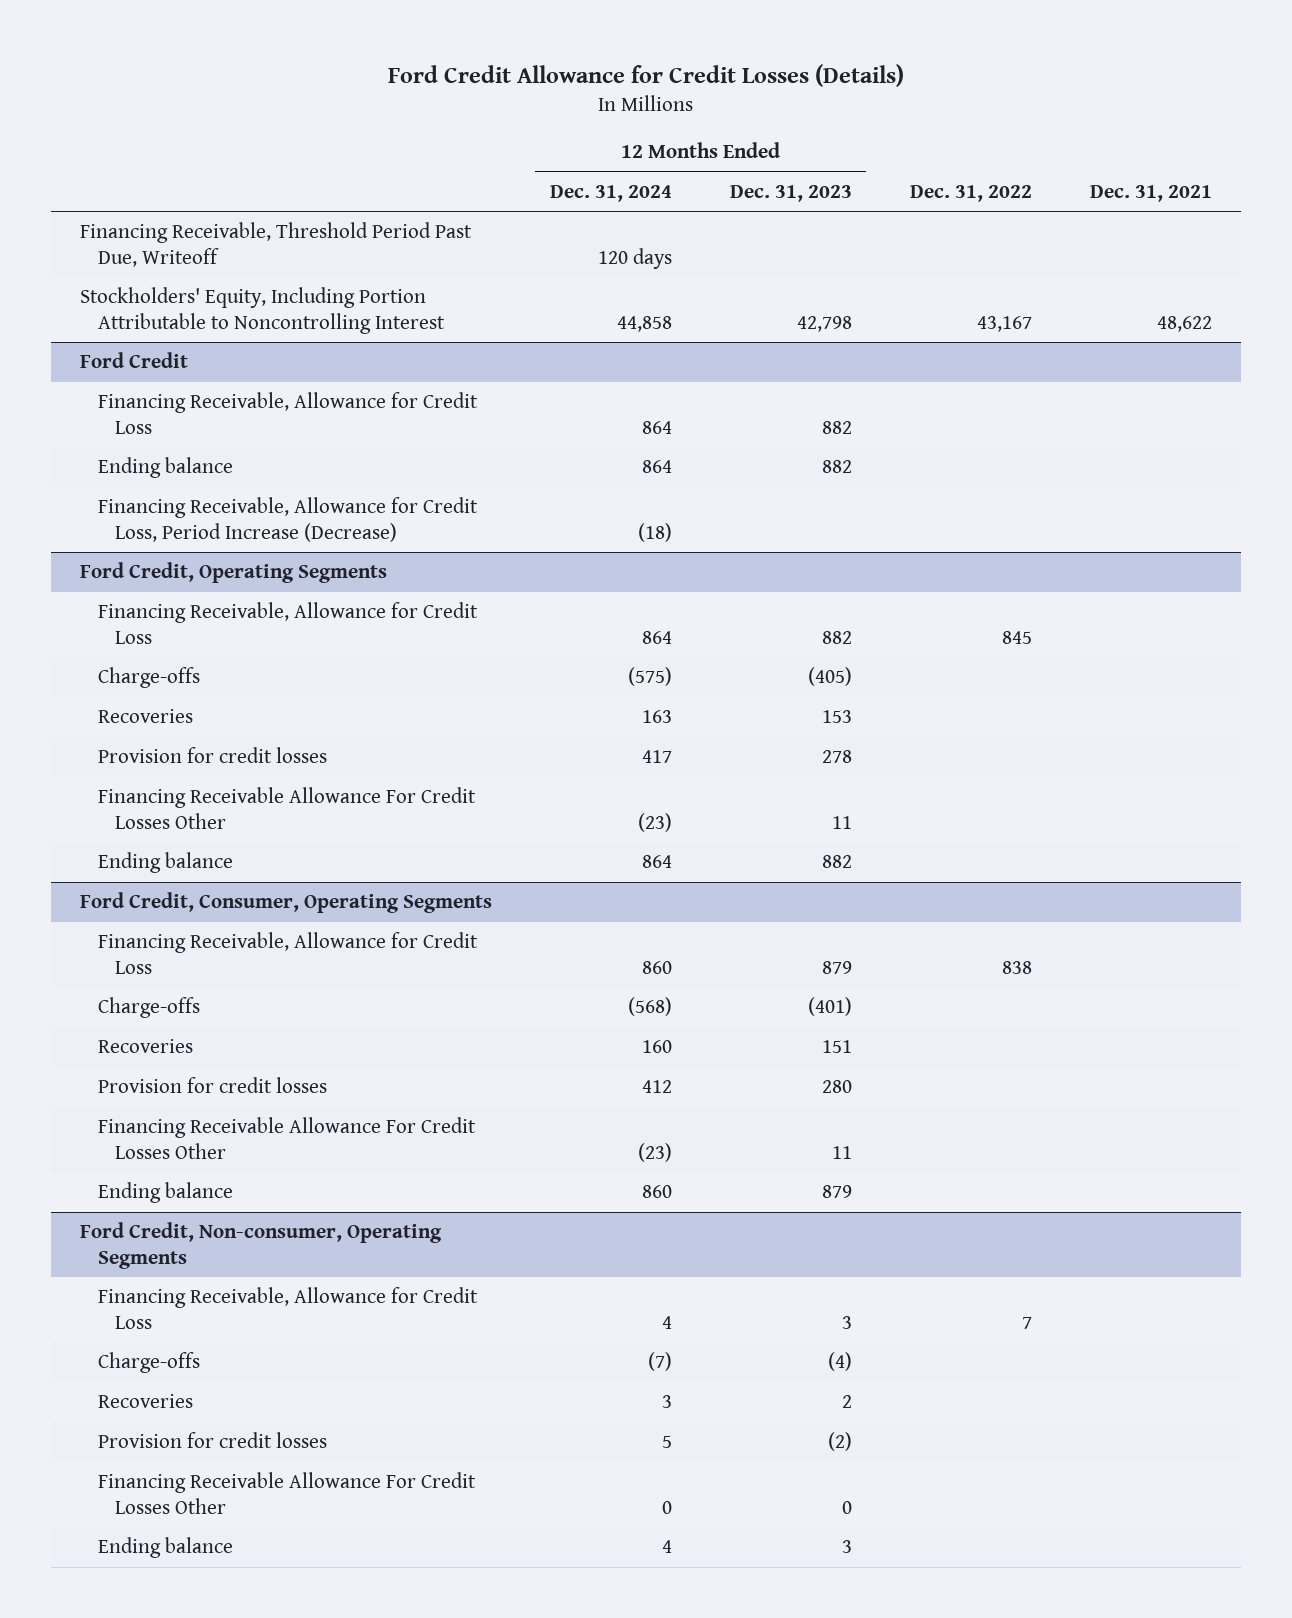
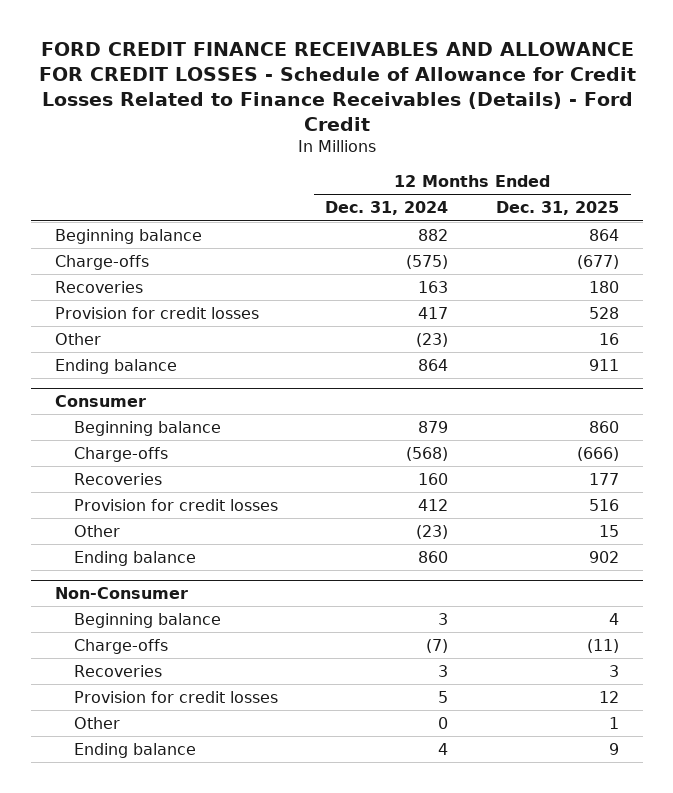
[387,64,904,88] Ford Credit Allowance for Credit Losses (Details) -> [38,41,636,131] FORD CREDIT FINANCE RECEIVABLES AND ALLOWANCE FOR CREDIT LOSSES - Schedule of Allowance for Credit Losses Related to Finance Receivables (Details) - Ford Credit
[729,184,852,202] Dec. 31, 2023 -> none
[909,184,1032,202] Dec. 31, 2022 -> none
[1089,184,1212,202] Dec. 31, 2021 -> none
none -> [495,201,619,216] Dec. 31, 2025
[79,222,472,267] Financing Receivable, Threshold Period Past Due, Writeoff -> none
[79,287,445,334] Stockholders' Equity, Including Portion Attributable to Noncontrolling Interest -> none
[79,352,188,369] Ford Credit -> none
[97,392,478,434] Financing Receivable, Allowance for Credit Loss -> none
[97,457,233,479] Ending balance -> none
[97,497,478,542] Financing Receivable, Allowance for Credit Loss, Period Increase (Decrease) -> none
[79,562,387,584] Ford Credit, Operating Segments -> none
[97,602,478,644] Financing Receivable, Allowance for Credit Loss -> none
none -> [54,228,202,244] Beginning balance
[97,787,476,829] Financing Receivable Allowance For Credit Losses Other -> [54,332,101,345] Other
[79,892,492,914] Ford Credit, Consumer, Operating Segments -> none
[97,932,478,974] Financing Receivable, Allowance for Credit Loss -> none
none -> [54,394,146,407] Consumer
none -> [74,420,222,436] Beginning balance
[97,1117,476,1159] Financing Receivable Allowance For Credit Losses Other -> [74,524,121,537] Other
[79,1222,442,1269] Ford Credit, Non-consumer, Operating Segments -> none
[97,1287,478,1329] Financing Receivable, Allowance for Credit Loss -> none
none -> [54,586,188,599] Non-Consumer
none -> [74,612,222,628] Beginning balance
[97,1472,476,1514] Financing Receivable Allowance For Credit Losses Other -> [74,716,121,729] Other

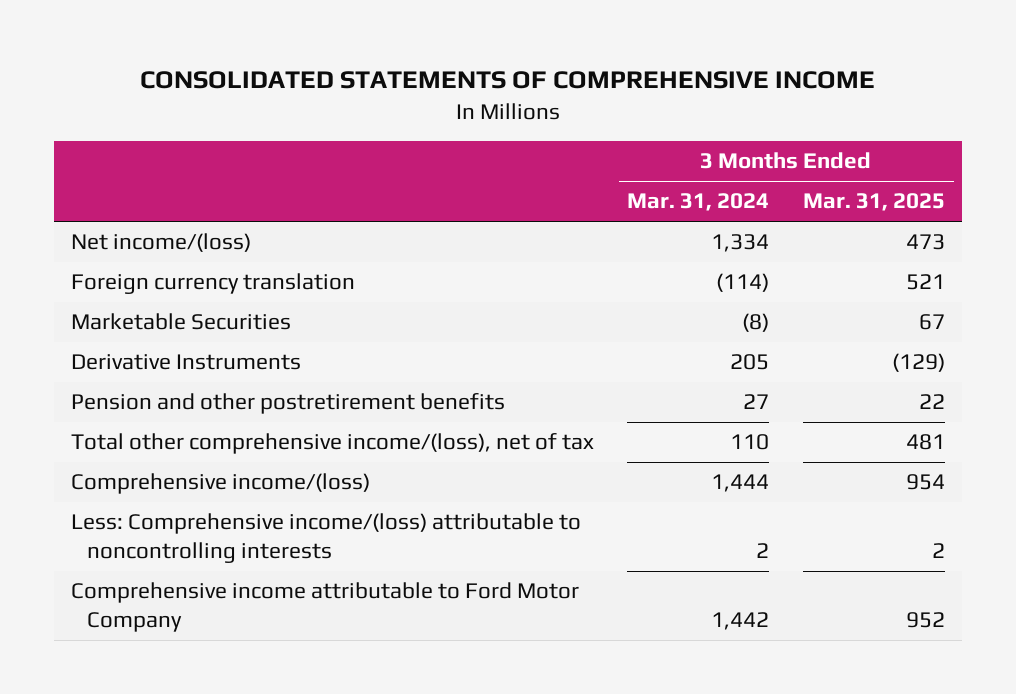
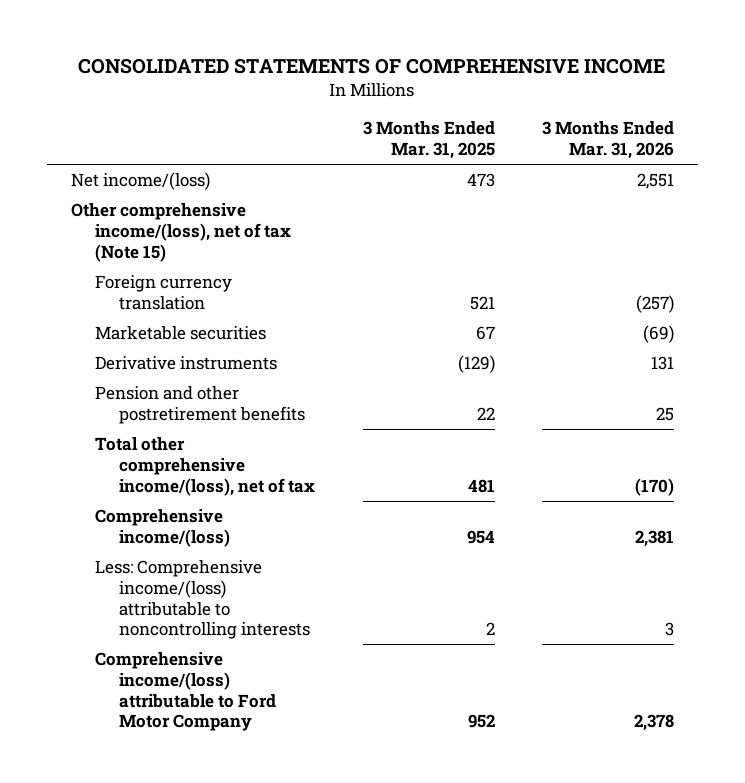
[627,193,770,212] Mar. 31, 2024 -> none
none -> [542,121,675,160] 3 Months Ended Mar. 31, 2026
none -> [70,203,291,262] Other comprehensive income/(loss), net of tax (Note 15)
[70,313,291,331] Marketable Securities -> [94,326,266,341] Marketable securities
[70,354,301,371] Derivative Instruments -> [94,356,277,371] Derivative instruments
[70,582,579,633] Comprehensive income attributable to Ford Motor Company -> [94,652,276,732] Comprehensive income/(loss) attributable to Ford Motor Company

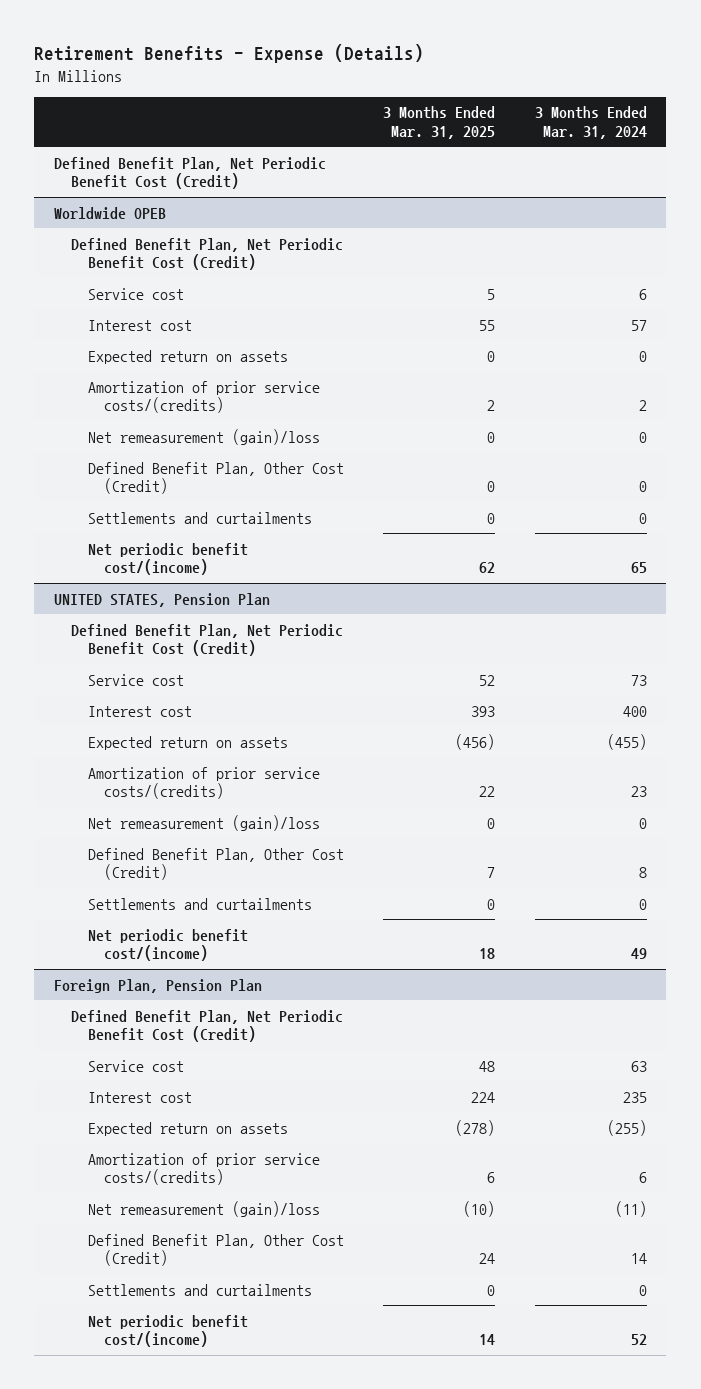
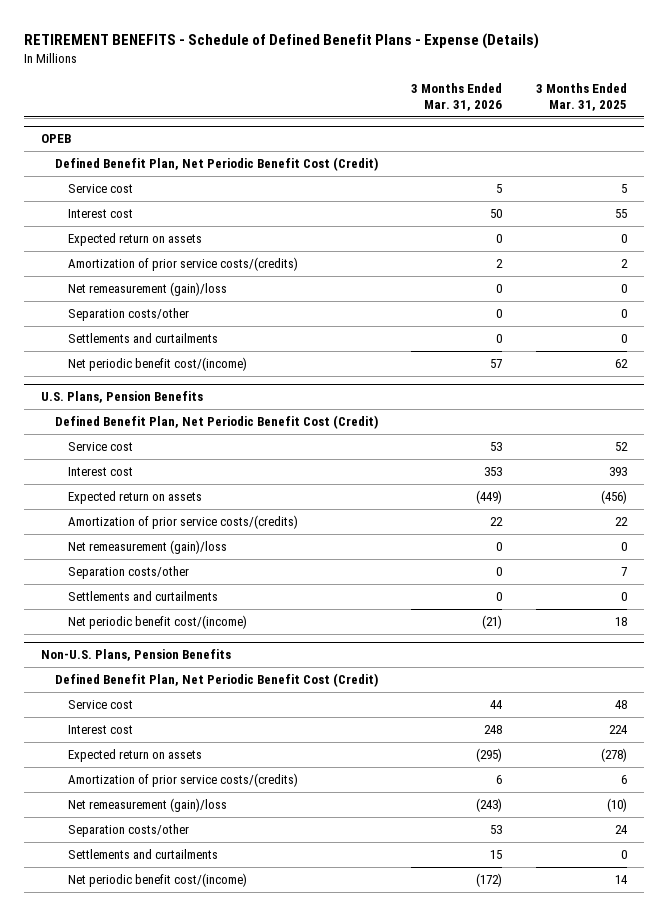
[34,44,425,64] Retirement Benefits - Expense (Details) -> [24,32,540,49] RETIREMENT BENEFITS - Schedule of Defined Benefit Plans - Expense (Details)
[534,106,647,140] 3 Months Ended Mar. 31, 2024 -> none
none -> [411,82,503,112] 3 Months Ended Mar. 31, 2026
[54,156,327,190] Defined Benefit Plan, Net Periodic Benefit Cost (Credit) -> none
[54,206,167,219] Worldwide OPEB -> [41,134,72,144] OPEB
[87,461,344,495] Defined Benefit Plan, Other Cost (Credit) -> [67,307,189,321] Separation costs/other
[54,592,271,607] UNITED STATES, Pension Plan -> none
none -> [41,391,204,404] U.S. Plans, Pension Benefits
[87,847,344,881] Defined Benefit Plan, Other Cost (Credit) -> [67,565,189,579] Separation costs/other
[54,978,263,993] Foreign Plan, Pension Plan -> none
none -> [41,649,232,662] Non-U.S. Plans, Pension Benefits
[87,1233,344,1267] Defined Benefit Plan, Other Cost (Credit) -> [67,823,189,837] Separation costs/other

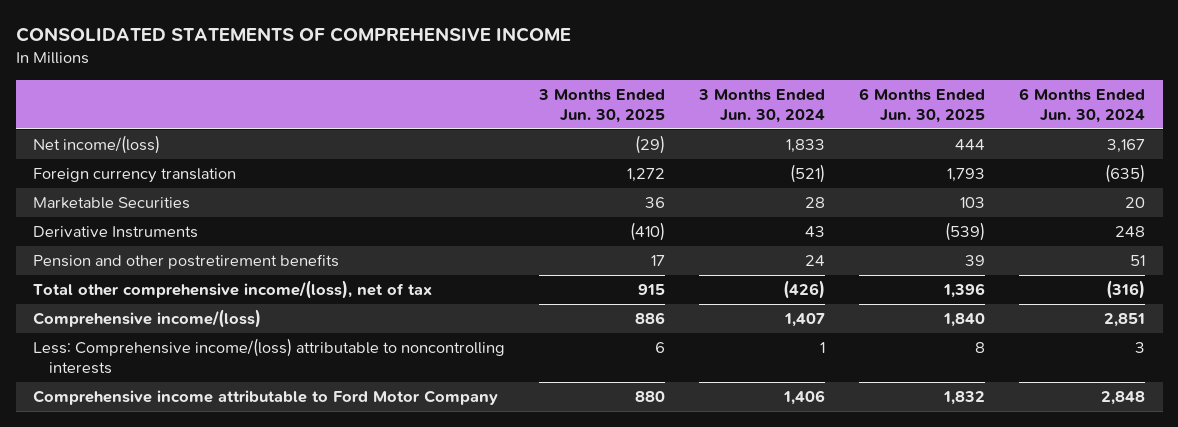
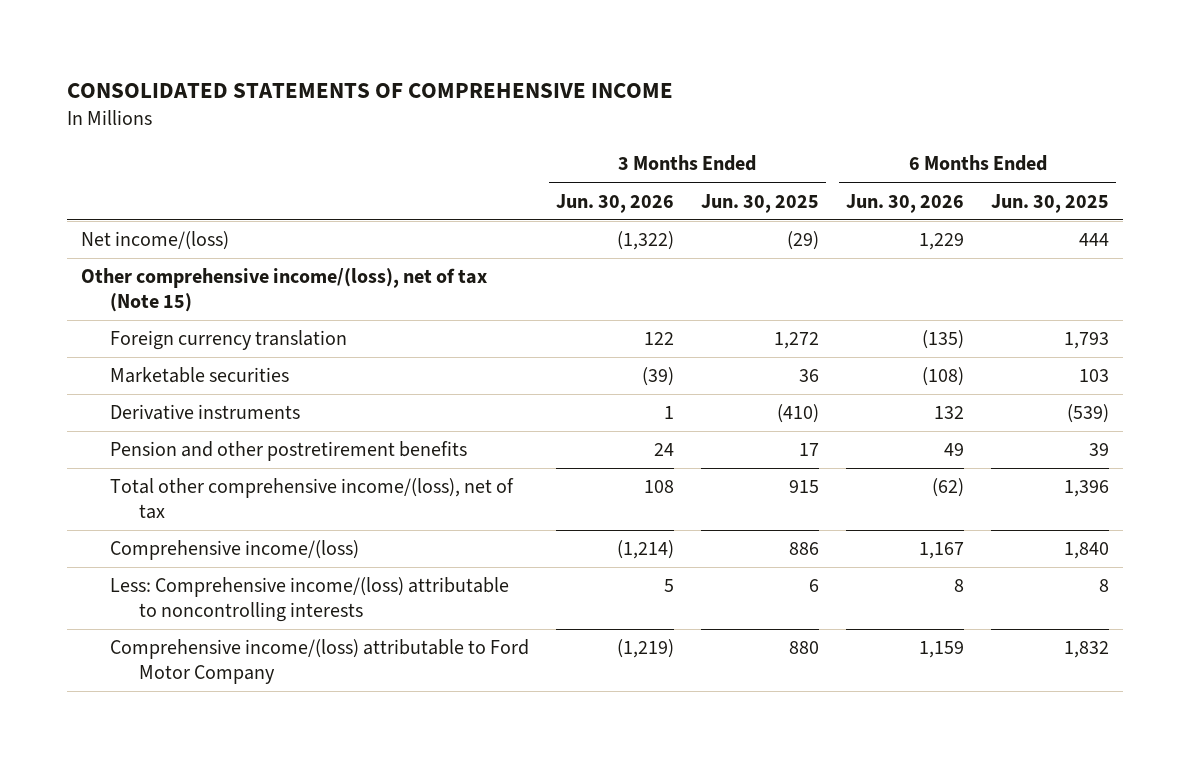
[698,88,826,124] 3 Months Ended Jun. 30, 2024 -> none
[1019,87,1146,124] 6 Months Ended Jun. 30, 2024 -> none
none -> [555,193,674,213] Jun. 30, 2026
none -> [846,193,965,213] Jun. 30, 2026
none -> [80,268,487,313] Other comprehensive income/(loss), net of tax (Note 15)
[32,196,190,209] Marketable Securities -> [109,367,289,384] Marketable securities
[32,225,198,238] Derivative Instruments -> [109,404,300,421] Derivative instruments
[32,389,498,405] Comprehensive income attributable to Ford Motor Company -> [109,639,529,685] Comprehensive income/(loss) attributable to Ford Motor Company

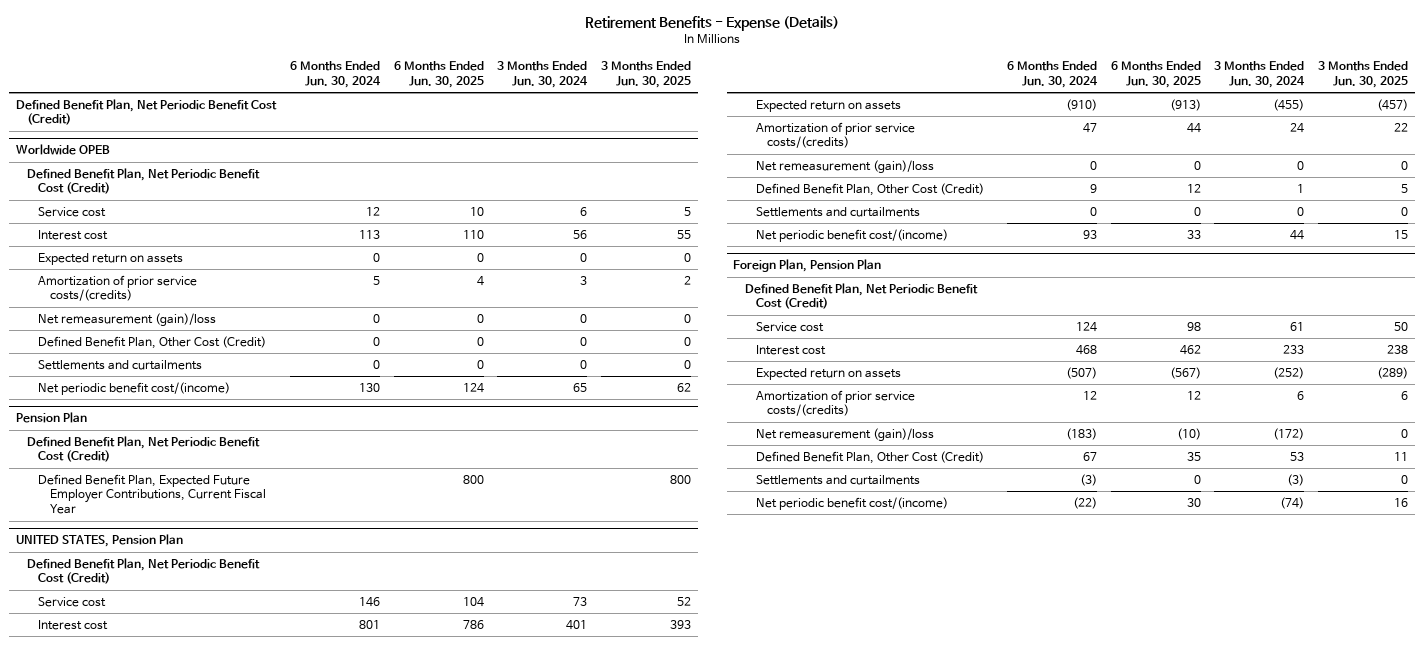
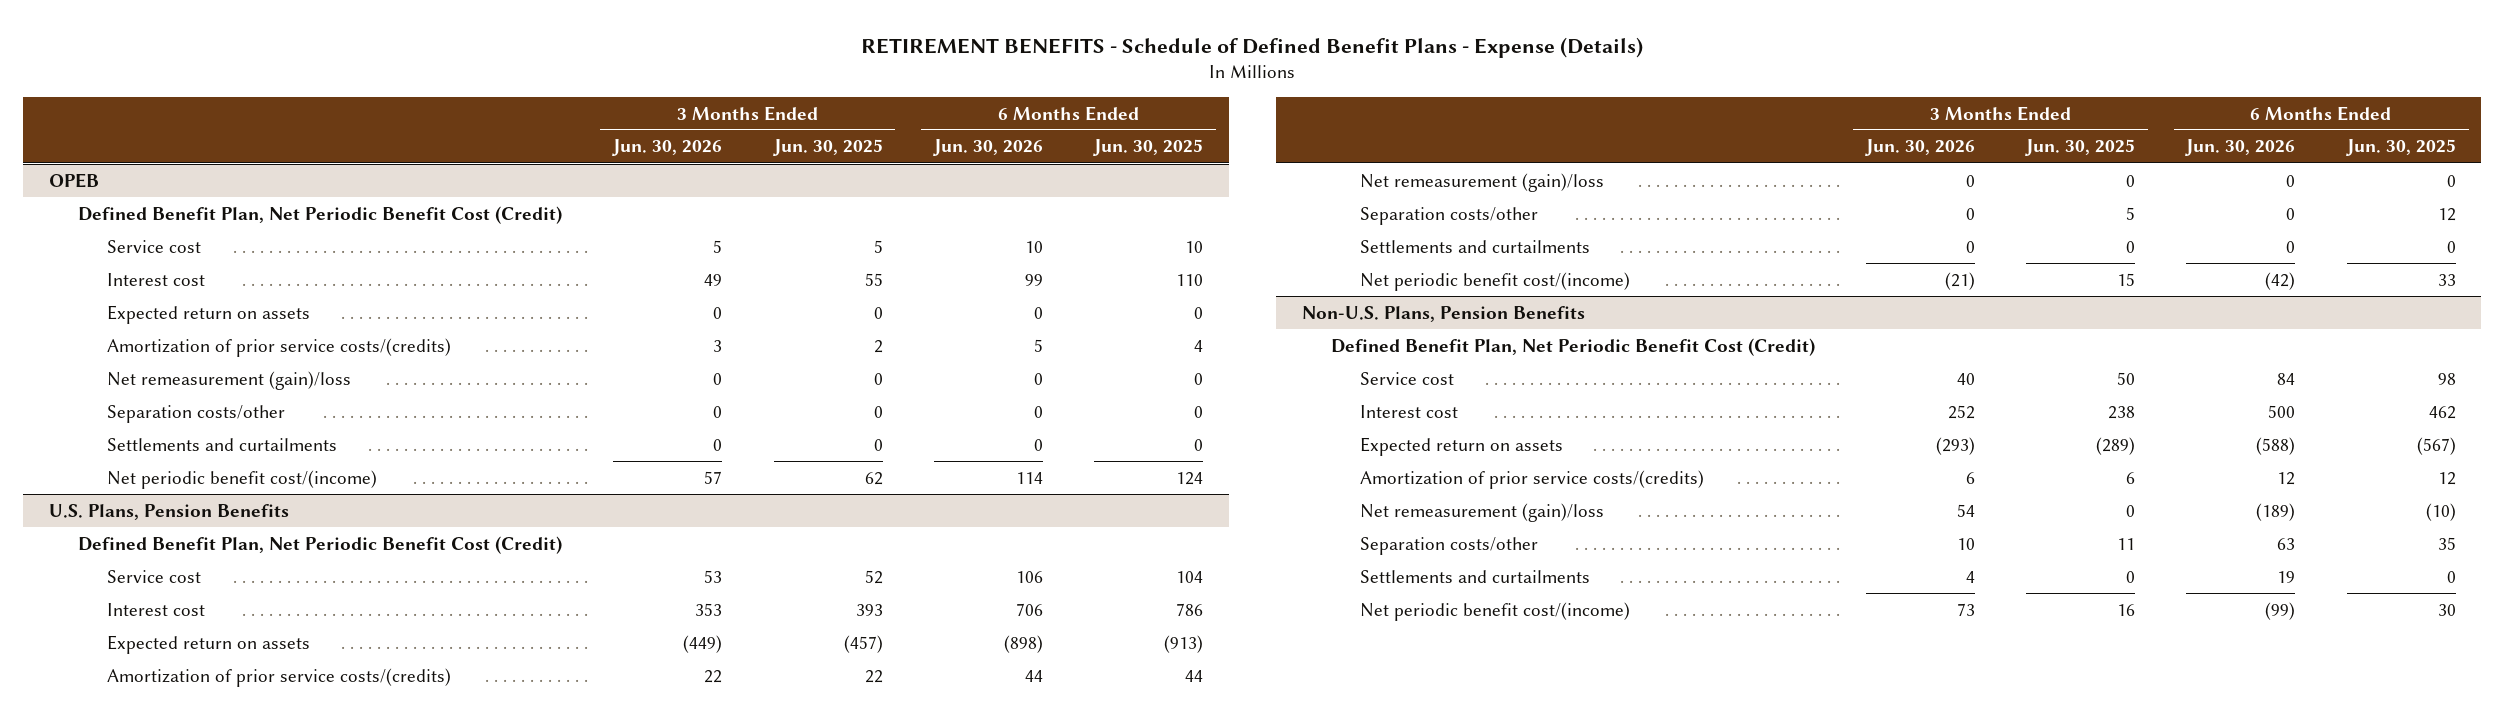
[585,16,840,32] Retirement Benefits - Expense (Details) -> [861,36,1644,58] RETIREMENT BENEFITS - Schedule of Defined Benefit Plans - Expense (Details)
[289,61,381,88] 6 Months Ended Jun. 30, 2024 -> none
[497,61,589,88] 3 Months Ended Jun. 30, 2024 -> none
none -> [612,139,723,157] Jun. 30, 2026
none -> [932,139,1043,157] Jun. 30, 2026
[16,98,278,126] Defined Benefit Plan, Net Periodic Benefit Cost (Credit) -> none
[16,144,111,156] Worldwide OPEB -> [49,172,100,188] OPEB
[38,335,267,349] Defined Benefit Plan, Other Cost (Credit) -> [106,404,285,423] Separation costs/other
[16,412,88,424] Pension Plan -> none
[27,435,261,463] Defined Benefit Plan, Net Periodic Benefit Cost (Credit) -> none
[38,473,266,515] Defined Benefit Plan, Expected Future Employer Contributions, Current Fiscal Year -> none
[16,534,184,548] UNITED STATES, Pension Plan -> none
none -> [49,503,290,520] U.S. Plans, Pension Benefits
[755,182,984,196] Defined Benefit Plan, Other Cost (Credit) -> [1359,206,1538,225] Separation costs/other
[733,259,882,273] Foreign Plan, Pension Plan -> none
none -> [1301,305,1585,322] Non-U.S. Plans, Pension Benefits
[755,450,984,464] Defined Benefit Plan, Other Cost (Credit) -> [1359,536,1538,555] Separation costs/other

